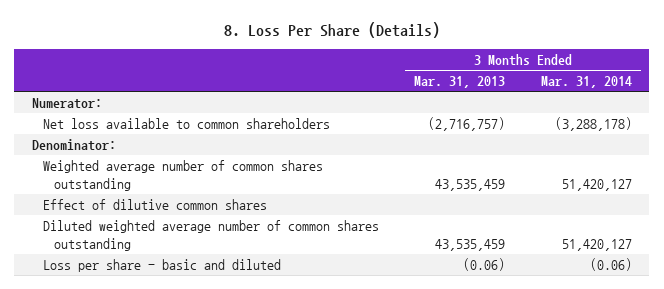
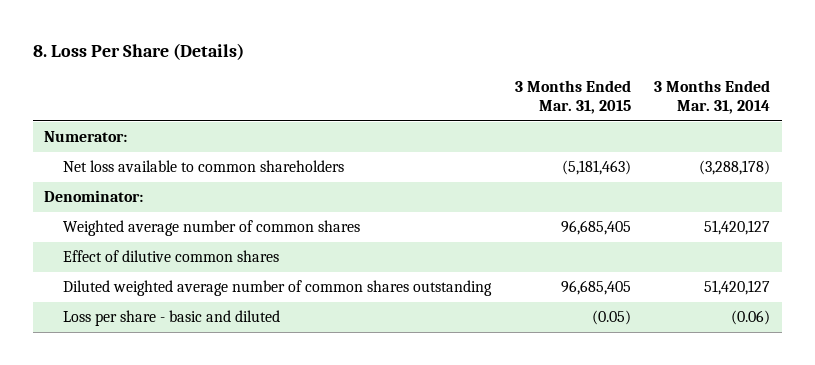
[414,76,506,89] Mar. 31, 2013 -> none
none -> [514,80,631,115] 3 Months Ended Mar. 31, 2015
[42,159,323,191] Weighted average number of common shares outstanding -> [63,220,361,237] Weighted average number of common shares

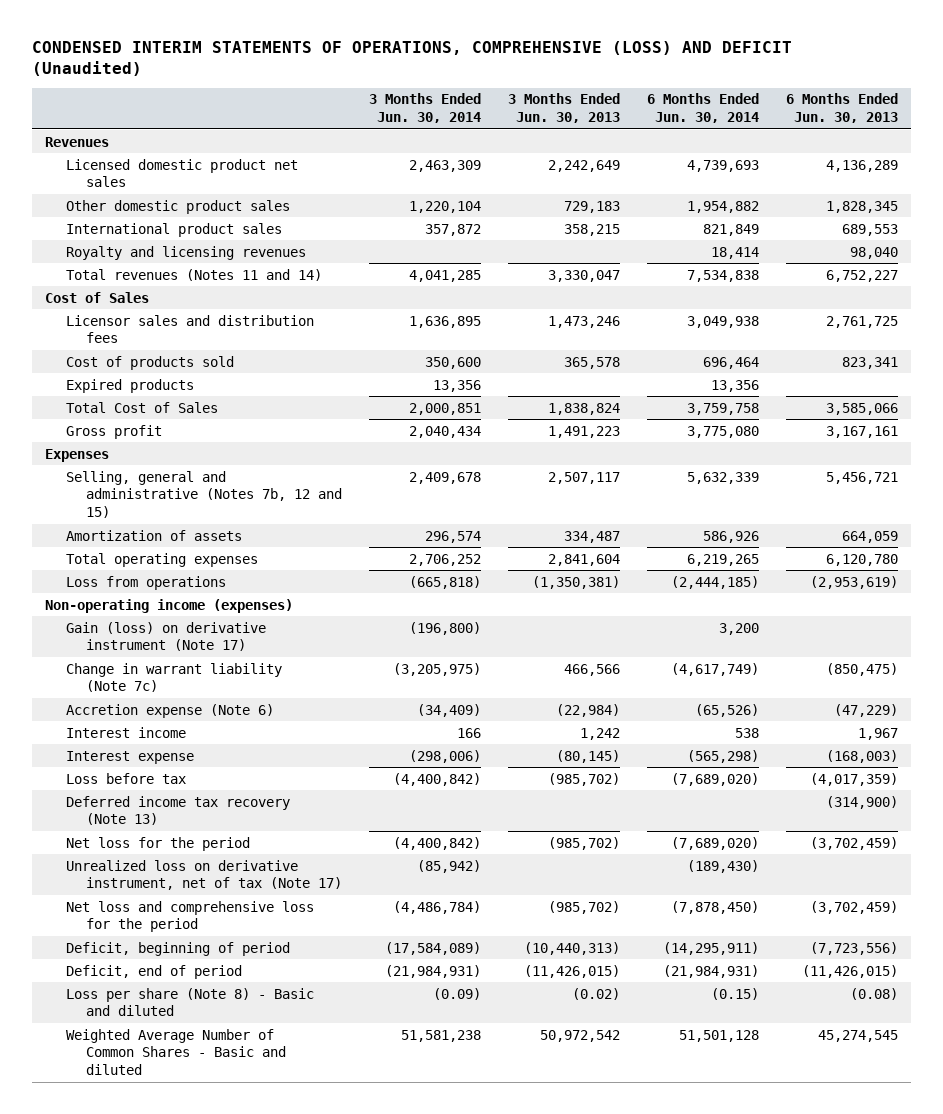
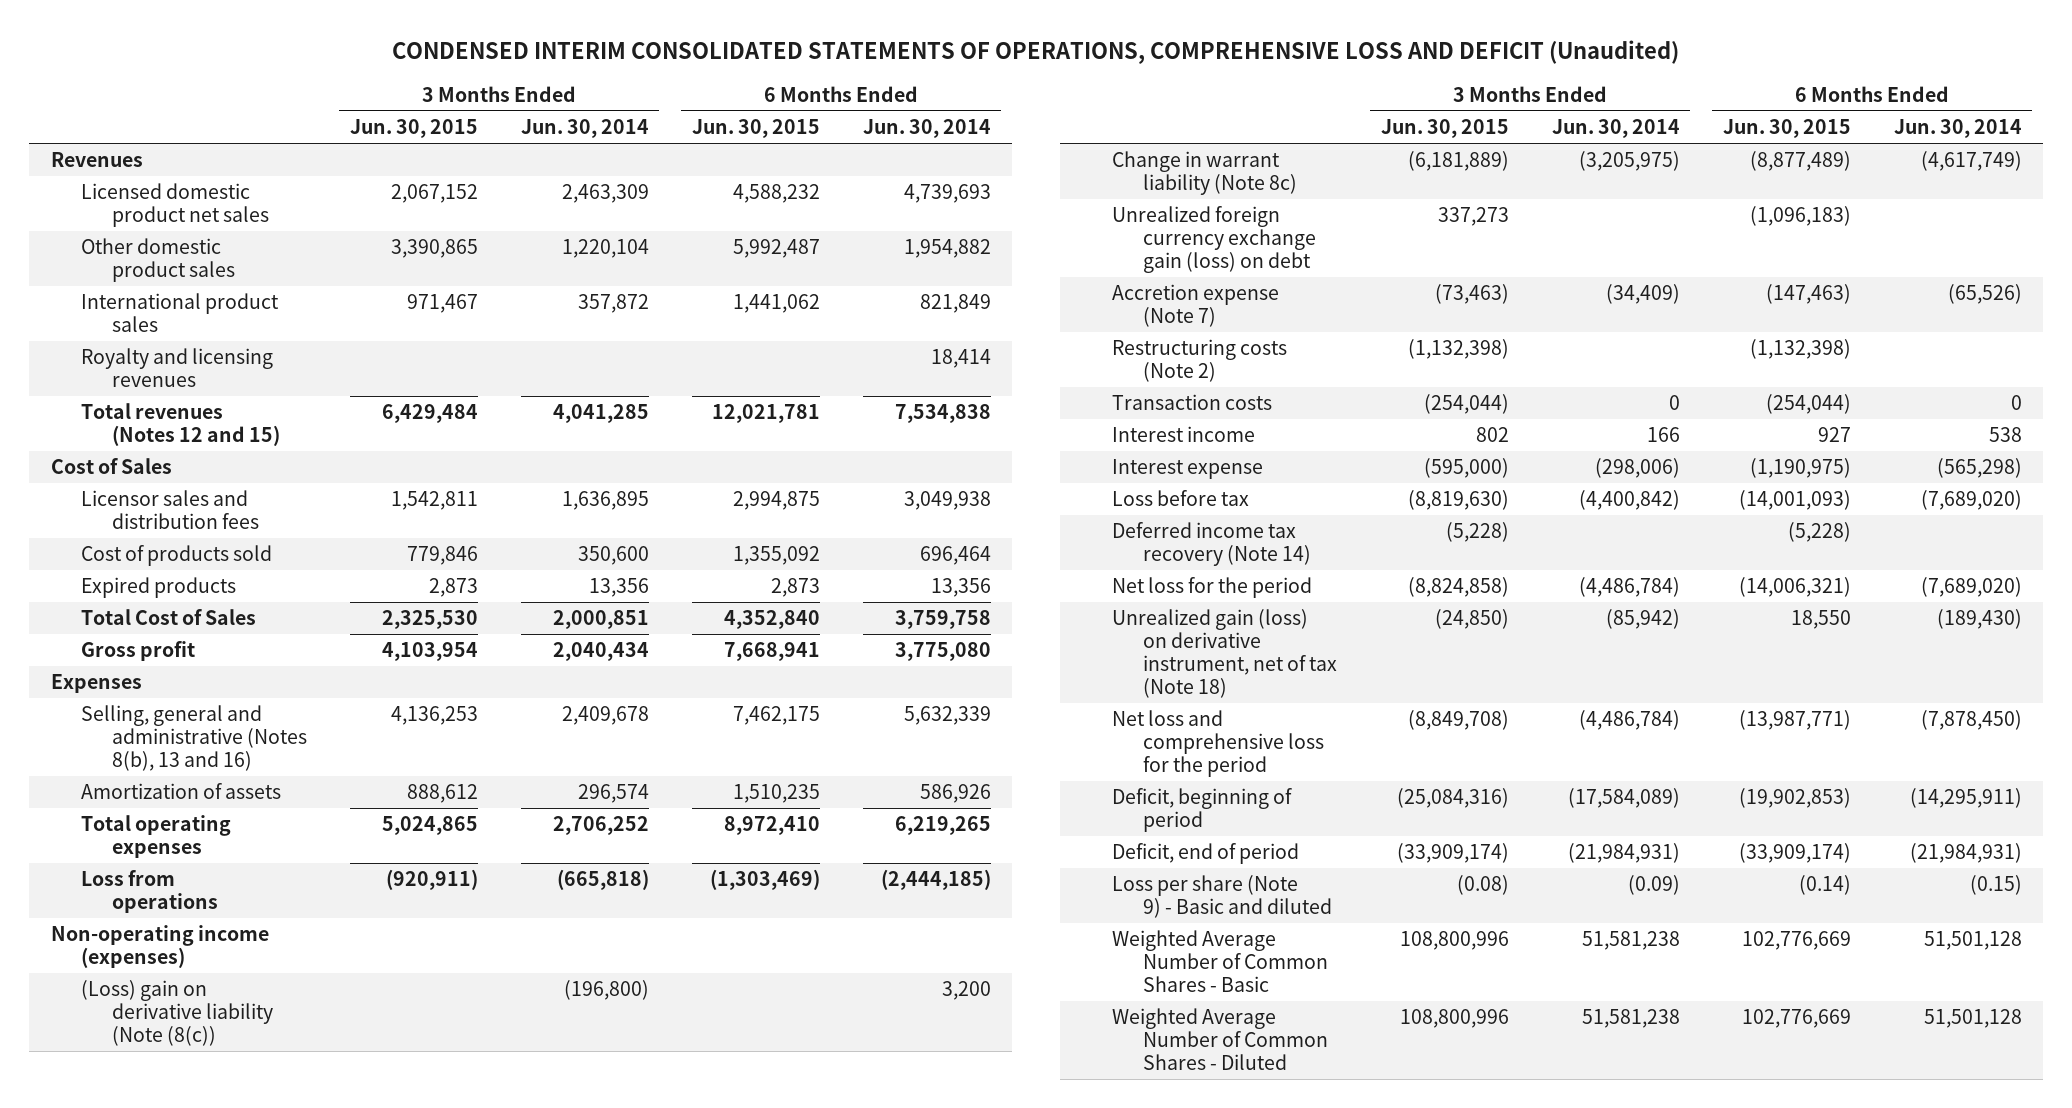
[31,40,792,77] CONDENSED INTERIM STATEMENTS OF OPERATIONS, COMPREHENSIVE (LOSS) AND DEFICIT (Unaudited) -> [392,40,1680,65] CONDENSED INTERIM CONSOLIDATED STATEMENTS OF OPERATIONS, COMPREHENSIVE LOSS AND DEFICIT (Unaudited)
[507,93,620,124] 3 Months Ended Jun. 30, 2013 -> none
[785,93,898,124] 6 Months Ended Jun. 30, 2013 -> none
none -> [349,119,478,139] Jun. 30, 2015
none -> [691,119,820,139] Jun. 30, 2015
[65,268,322,281] Total revenues (Notes 11 and 14) -> [81,403,280,447] Total revenues (Notes 12 and 15)
[65,470,343,519] Selling, general and administrative (Notes 7b, 12 and 15) -> [81,705,307,772] Selling, general and administrative (Notes 8(b), 13 and 16)
[65,621,266,652] Gain (loss) on derivative instrument (Note 17) -> [81,980,273,1047] (Loss) gain on derivative liability (Note (8(c))
[65,662,282,693] Change in warrant liability (Note 7c) -> [1112,151,1297,196] Change in warrant liability (Note 8c)
none -> [1112,206,1316,274] Unrealized foreign currency exchange gain (loss) on debt
[65,703,274,718] Accretion expense (Note 6) -> [1112,284,1280,328] Accretion expense (Note 7)
none -> [1112,339,1288,383] Restructuring costs (Note 2)
none -> [1112,394,1273,411] Transaction costs
[65,795,290,826] Deferred income tax recovery (Note 13) -> [1112,522,1311,567] Deferred income tax recovery (Note 14)
[393,836,482,850] (4,400,842) -> [1578,577,1680,598] (4,486,784)
[65,859,343,891] Unrealized loss on derivative instrument, net of tax (Note 17) -> [1112,609,1337,699] Unrealized gain (loss) on derivative instrument, net of tax (Note 18)
[65,987,314,1017] Loss per share (Note 8) - Basic and diluted -> [1112,875,1332,919] Loss per share (Note 9) - Basic and diluted
[65,1028,287,1076] Weighted Average Number of Common Shares - Basic and diluted -> [1112,930,1328,993] Weighted Average Number of Common Shares - Basic
none -> [1112,1008,1328,1071] Weighted Average Number of Common Shares - Diluted

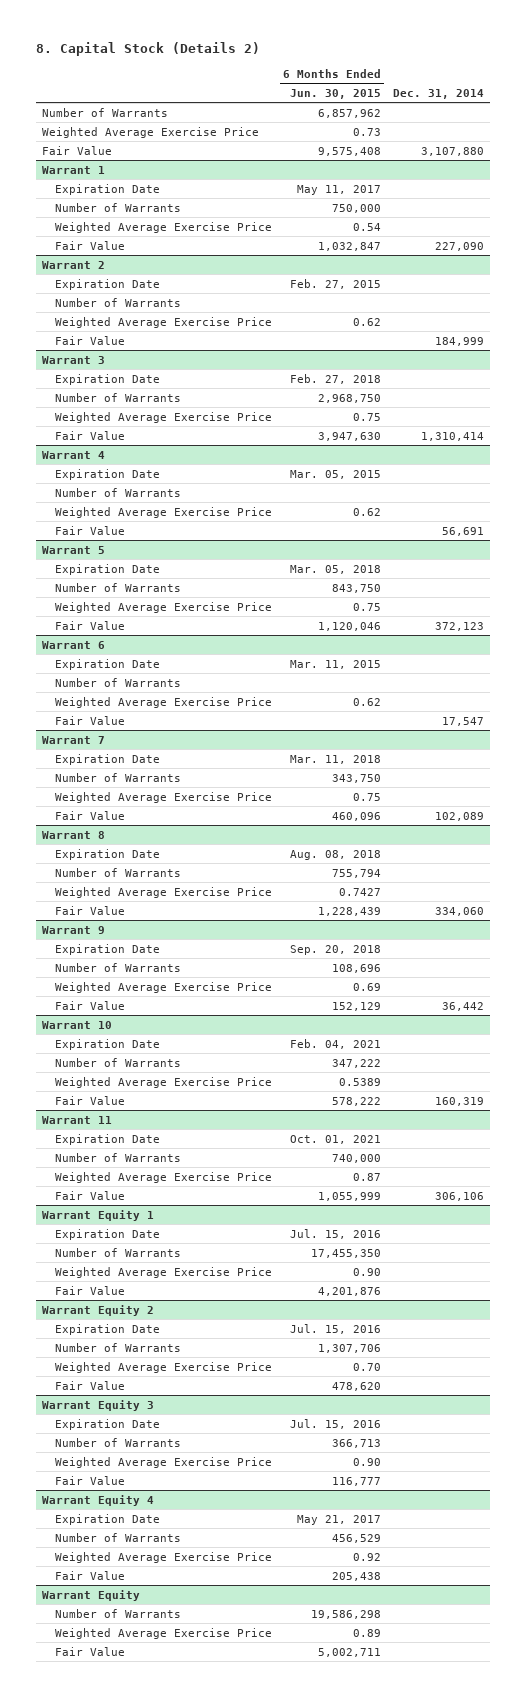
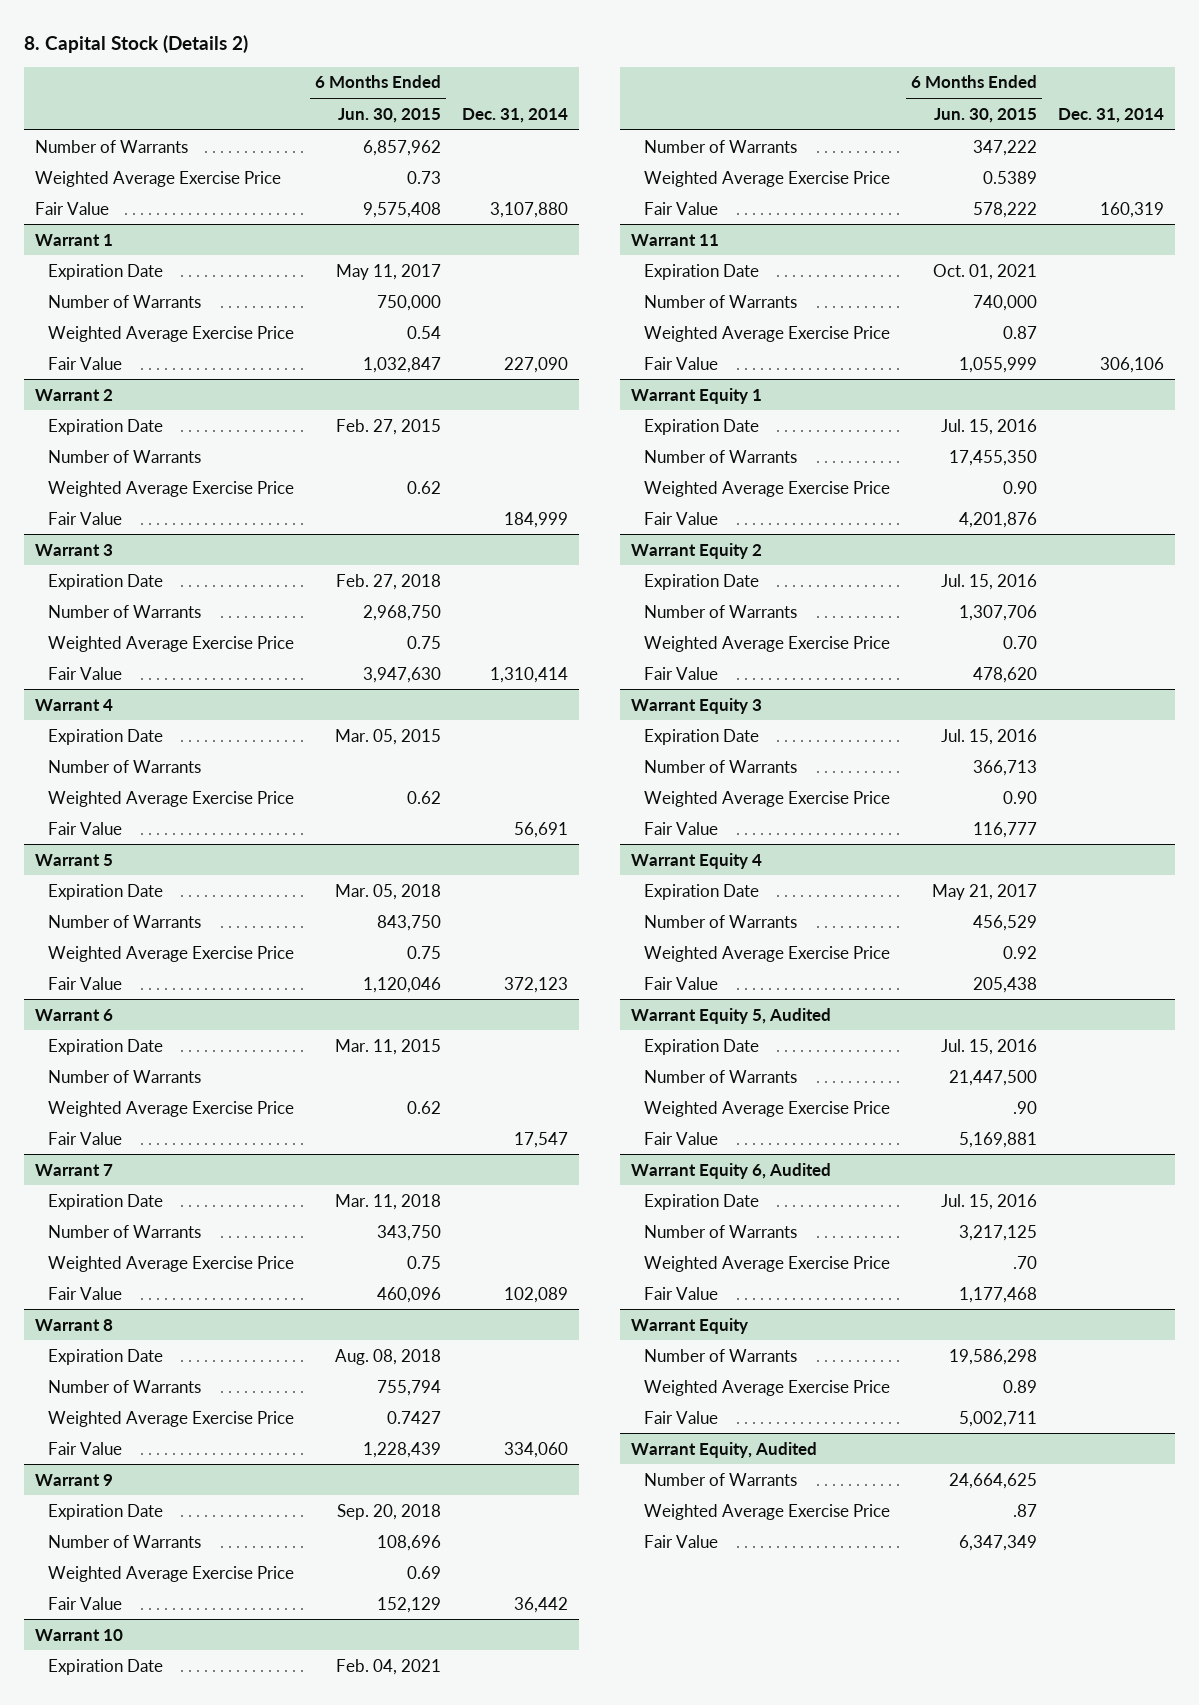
none -> [630,1007,831,1024] Warrant Equity 5, Audited
none -> [643,1038,759,1055] Expiration Date
none -> [643,1069,797,1083] Number of Warrants
none -> [643,1100,890,1117] Weighted Average Exercise Price
none -> [643,1131,718,1145] Fair Value
none -> [630,1162,831,1179] Warrant Equity 6, Audited
none -> [643,1193,759,1210] Expiration Date
none -> [643,1224,797,1238] Number of Warrants
none -> [643,1255,890,1272] Weighted Average Exercise Price
none -> [643,1286,718,1300] Fair Value
none -> [630,1441,817,1458] Warrant Equity, Audited
none -> [643,1472,797,1486] Number of Warrants
none -> [643,1503,890,1520] Weighted Average Exercise Price
none -> [643,1534,718,1548] Fair Value

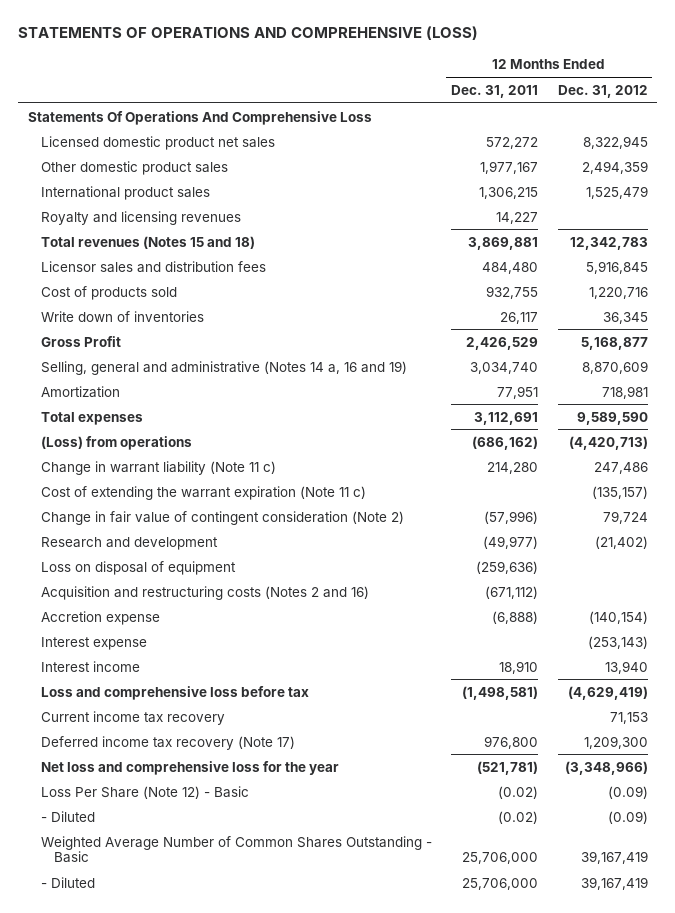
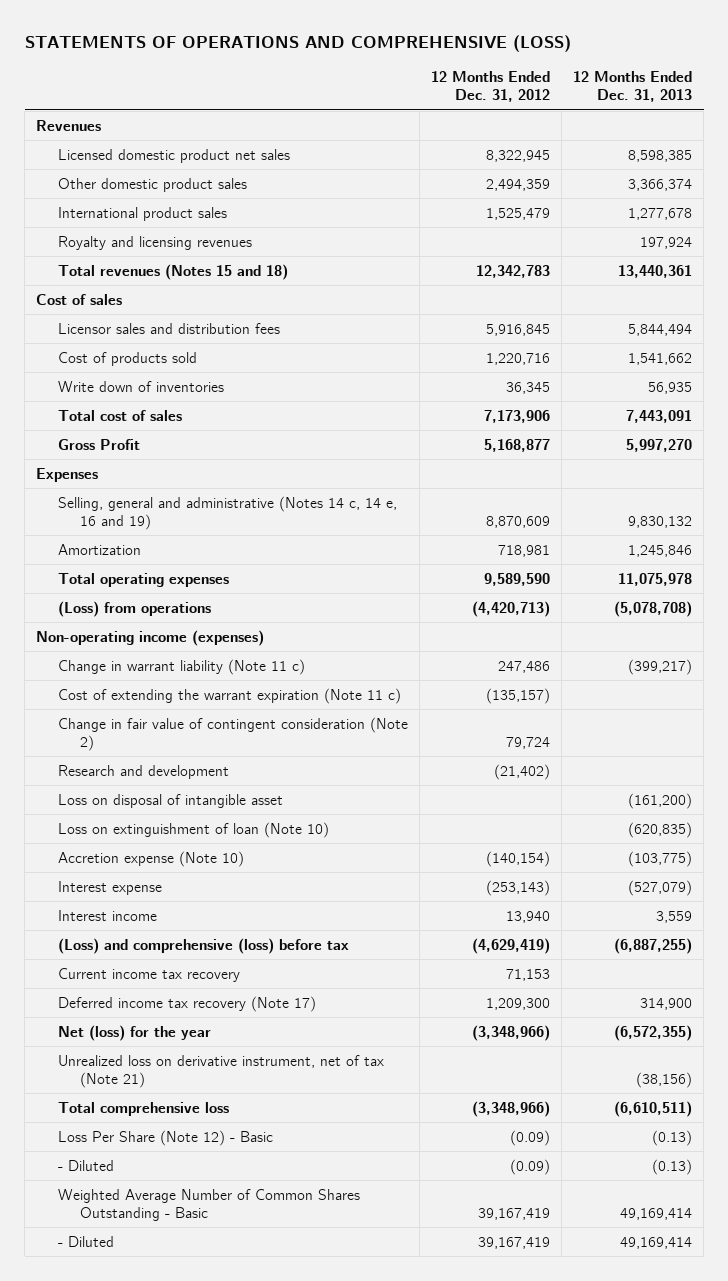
[451,84,539,98] Dec. 31, 2011 -> none
none -> [573,71,693,103] 12 Months Ended Dec. 31, 2013
[27,110,372,125] Statements Of Operations And Comprehensive Loss -> none
none -> [36,119,102,131] Revenues
none -> [36,293,123,305] Cost of sales
none -> [57,409,182,421] Total cost of sales
none -> [36,467,99,482] Expenses
[40,360,407,375] Selling, general and administrative (Notes 14 a, 16 and 19) -> [57,495,397,530] Selling, general and administrative (Notes 14 c, 14 e, 16 and 19)
[40,411,143,425] Total expenses -> [57,572,229,587] Total operating expenses
none -> [36,629,265,646] Non-operating income (expenses)
[40,585,369,600] Acquisition and restructuring costs (Notes 2 and 16) -> none
[40,560,236,575] Loss on disposal of equipment -> [57,793,283,808] Loss on disposal of intangible asset
none -> [57,821,329,838] Loss on extinguishment of loan (Note 10)
[40,610,160,625] Accretion expense -> [57,850,244,867] Accretion expense (Note 10)
[40,685,309,700] Loss and comprehensive loss before tax -> [57,937,349,954] (Loss) and comprehensive (loss) before tax
[40,760,339,775] Net loss and comprehensive loss for the year -> [57,1024,211,1041] Net (loss) for the year
none -> [57,1054,384,1088] Unrealized loss on derivative instrument, net of tax (Note 21)
none -> [57,1101,229,1116] Total comprehensive loss

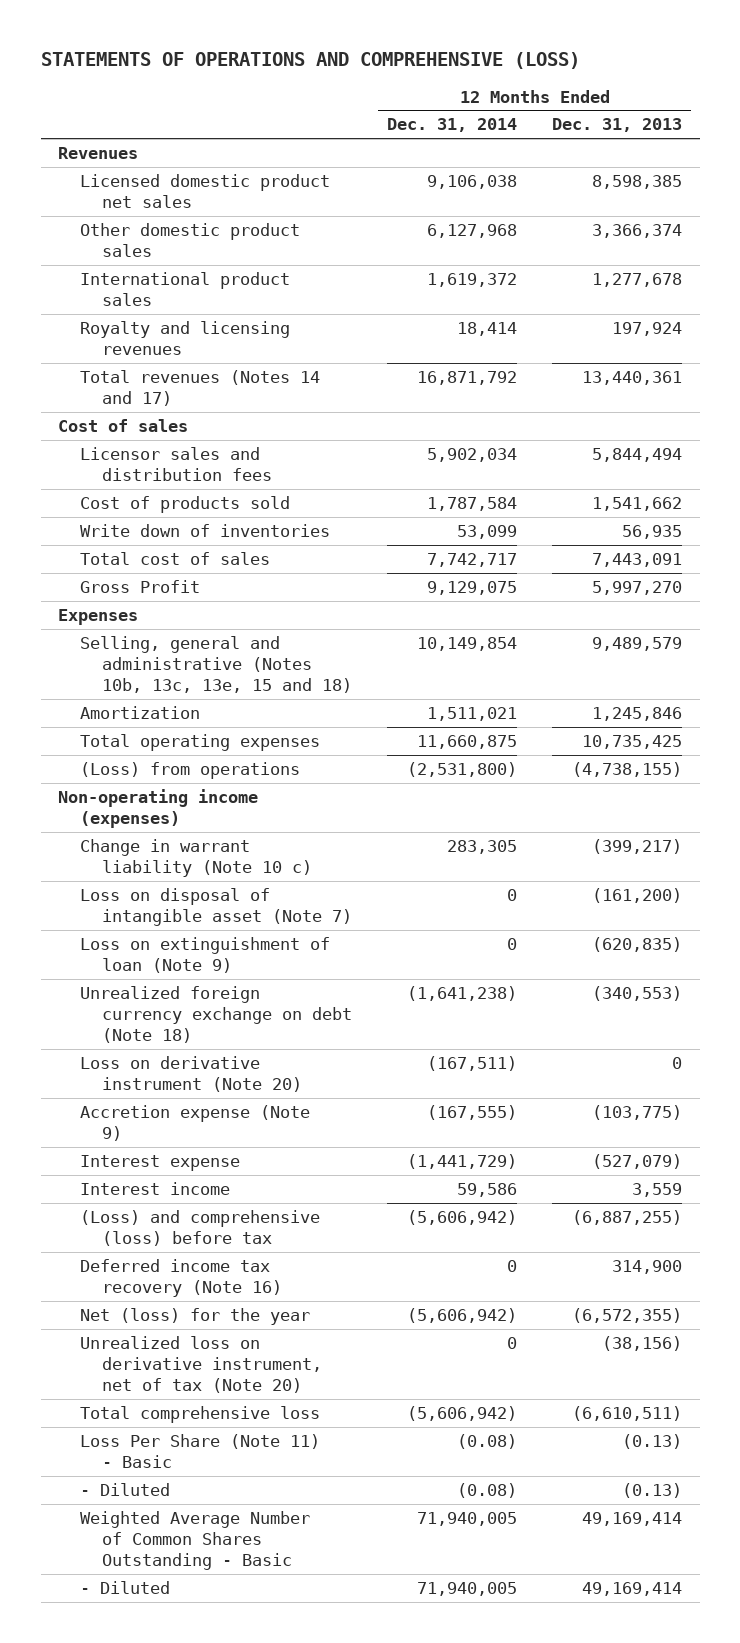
[430,71,550,103] 12 Months Ended Dec. 31, 2012 -> none
none -> [386,118,517,133] Dec. 31, 2014
[57,263,288,280] Total revenues (Notes 15 and 18) -> [79,369,320,407] Total revenues (Notes 14 and 17)
[57,495,397,530] Selling, general and administrative (Notes 14 c, 14 e, 16 and 19) -> [79,635,352,694] Selling, general and administrative (Notes 10b, 13c, 13e, 15 and 18)
[628,515,693,528] 9,830,132 -> [592,636,683,651] 9,489,579
[618,572,693,586] 11,075,978 -> [582,734,683,749] 10,735,425
[614,600,693,617] (5,078,708) -> [572,761,683,777] (4,738,155)
[57,687,401,704] Cost of extending the warrant expiration (Note 11 c) -> none
[57,716,408,751] Change in fair value of contingent consideration (Note 2) -> none
[57,764,229,779] Research and development -> none
[57,658,305,675] Change in warrant liability (Note 11 c) -> [79,838,312,878] Change in warrant liability (Note 10 c)
[57,793,283,808] Loss on disposal of intangible asset -> [79,887,352,927] Loss on disposal of intangible asset (Note 7)
[57,821,329,838] Loss on extinguishment of loan (Note 10) -> [79,936,330,974] Loss on extinguishment of loan (Note 9)
none -> [79,985,352,1044] Unrealized foreign currency exchange on debt (Note 18)
none -> [79,1055,302,1093] Loss on derivative instrument (Note 20)
[57,850,244,867] Accretion expense (Note 10) -> [79,1104,310,1142] Accretion expense (Note 9)
[57,967,240,982] Current income tax recovery -> none
[57,995,316,1012] Deferred income tax recovery (Note 17) -> [79,1258,282,1298] Deferred income tax recovery (Note 16)
[57,1054,384,1088] Unrealized loss on derivative instrument, net of tax (Note 21) -> [79,1335,322,1394] Unrealized loss on derivative instrument, net of tax (Note 20)
[57,1129,273,1146] Loss Per Share (Note 12) - Basic -> [79,1433,320,1469] Loss Per Share (Note 11) - Basic

